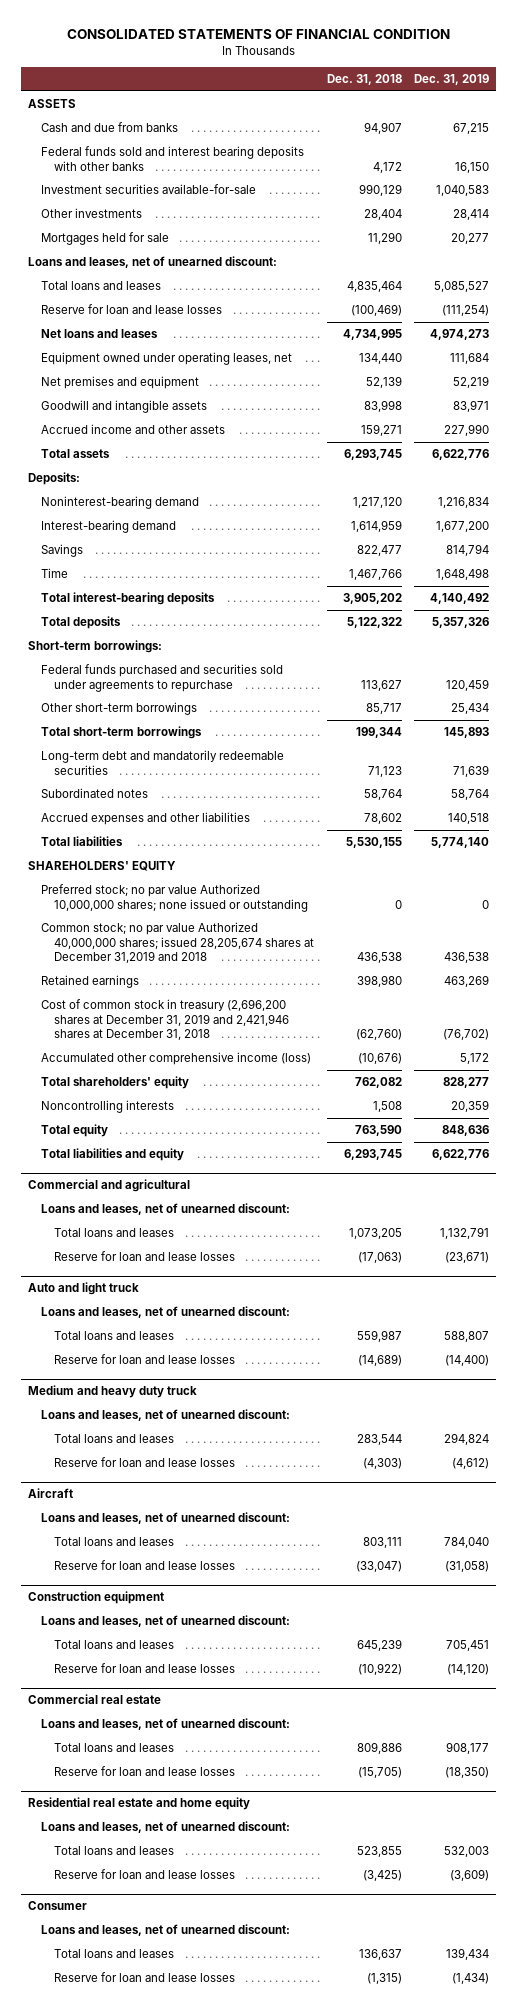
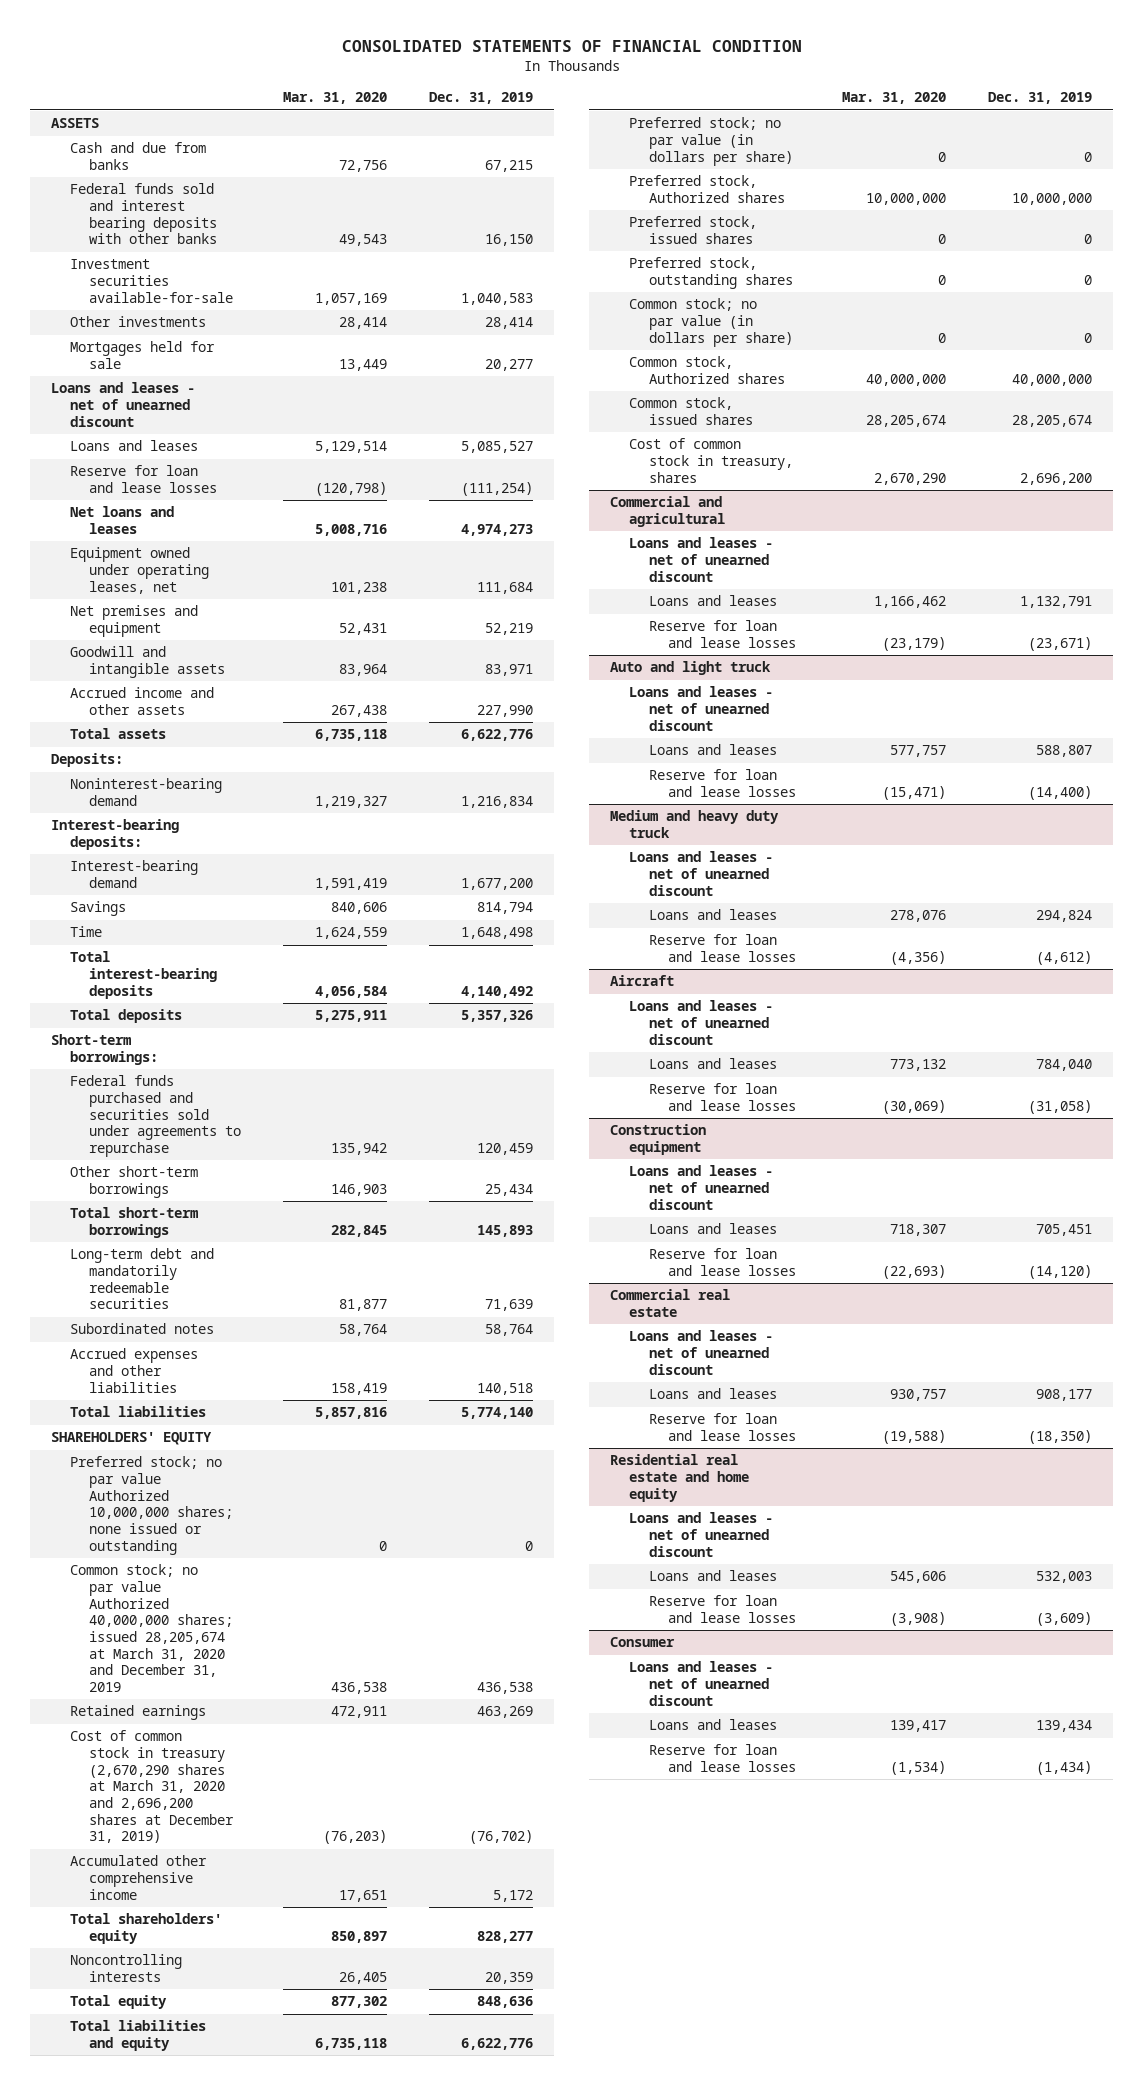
[326,74,402,86] Dec. 31, 2018 -> none
none -> [283,92,388,105] Mar. 31, 2020
[27,256,277,269] Loans and leases, net of unearned discount: -> [50,382,195,427] Loans and leases - net of unearned discount
[40,281,161,291] Total loans and leases -> [70,440,199,452] Loans and leases
none -> [50,819,179,851] Interest-bearing deposits:
[40,922,314,964] Common stock; no par value Authorized 40,000,000 shares; issued 28,205,674 shares at December 31,2019 and 2018 -> [70,1564,234,1693] Common stock; no par value Authorized 40,000,000 shares; issued 28,205,674 at March 31, 2020 and December 31, 2019
[40,999,289,1041] Cost of common stock in treasury (2,696,200 shares at December 31, 2019 and 2,421,946 shares at December 31, 2018 -> [70,1730,235,1844] Cost of common stock in treasury (2,670,290 shares at March 31, 2020 and 2,696,200 shares at December 31, 2019)
[40,1052,311,1066] Accumulated other comprehensive income (loss) -> [70,1855,208,1900] Accumulated other comprehensive income
none -> [629,117,793,166] Preferred stock; no par value (in dollars per share)
none -> [629,175,785,204] Preferred stock, Authorized shares
none -> [629,216,758,245] Preferred stock, issued shares
none -> [629,257,793,290] Preferred stock, outstanding shares
none -> [629,298,793,347] Common stock; no par value (in dollars per share)
none -> [629,356,785,385] Common stock, Authorized shares
none -> [629,397,753,426] Common stock, issued shares
none -> [629,438,793,483] Cost of common stock in treasury, shares
[40,1203,290,1216] Loans and leases, net of unearned discount: -> [629,537,774,582] Loans and leases - net of unearned discount
[53,1228,174,1238] Total loans and leases -> [648,595,777,607] Loans and leases
[40,1306,290,1319] Loans and leases, net of unearned discount: -> [629,686,774,731] Loans and leases - net of unearned discount
[53,1331,174,1341] Total loans and leases -> [648,744,777,756] Loans and leases
[40,1409,290,1422] Loans and leases, net of unearned discount: -> [629,851,774,896] Loans and leases - net of unearned discount
[53,1434,174,1444] Total loans and leases -> [648,909,777,921] Loans and leases
[40,1512,290,1525] Loans and leases, net of unearned discount: -> [629,1000,774,1045] Loans and leases - net of unearned discount
[53,1537,174,1547] Total loans and leases -> [648,1058,777,1070] Loans and leases
[40,1615,290,1628] Loans and leases, net of unearned discount: -> [629,1165,774,1210] Loans and leases - net of unearned discount
[53,1640,174,1650] Total loans and leases -> [648,1223,777,1235] Loans and leases
[40,1718,290,1731] Loans and leases, net of unearned discount: -> [629,1330,774,1375] Loans and leases - net of unearned discount
[53,1743,174,1753] Total loans and leases -> [648,1388,777,1400] Loans and leases
[40,1821,290,1834] Loans and leases, net of unearned discount: -> [629,1512,774,1557] Loans and leases - net of unearned discount
[53,1846,174,1856] Total loans and leases -> [648,1570,777,1582] Loans and leases
[40,1924,290,1937] Loans and leases, net of unearned discount: -> [629,1661,774,1706] Loans and leases - net of unearned discount
[53,1949,174,1959] Total loans and leases -> [648,1719,777,1731] Loans and leases

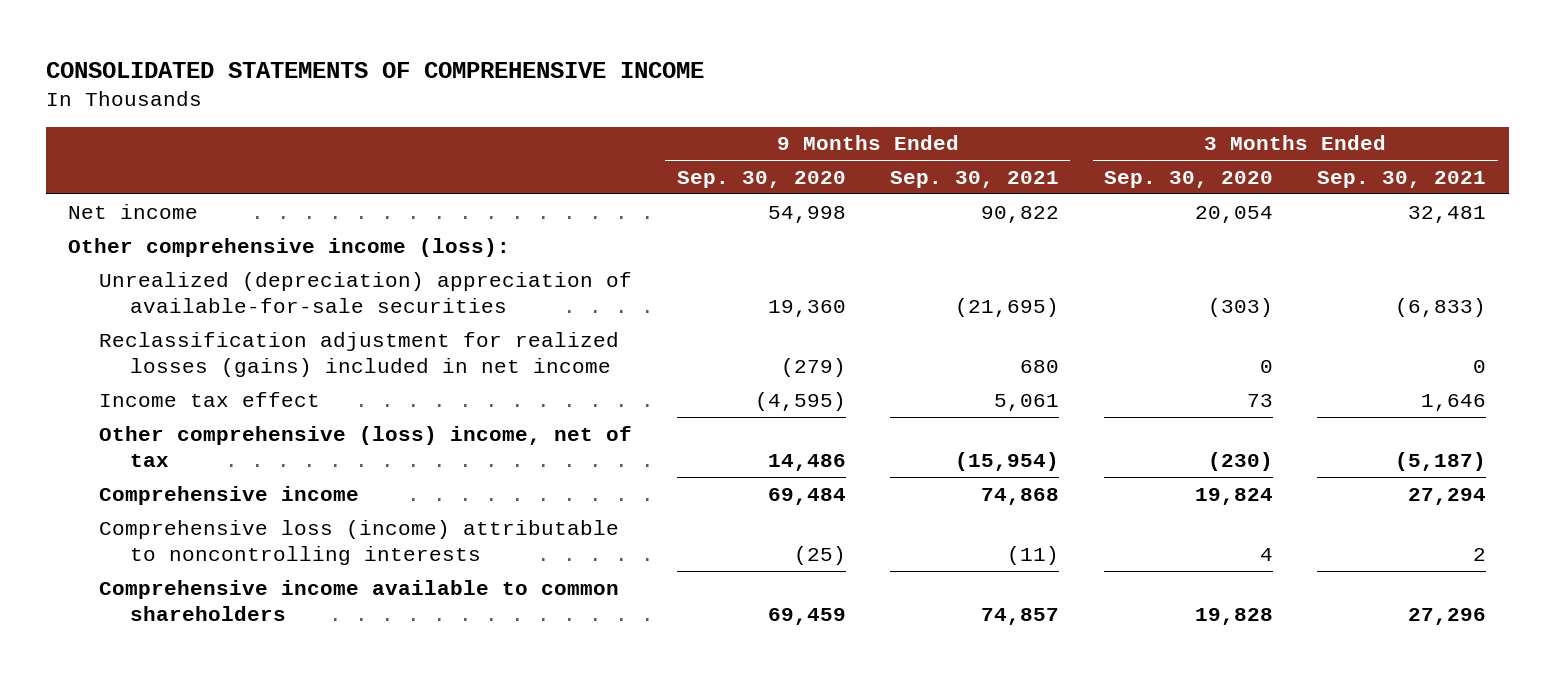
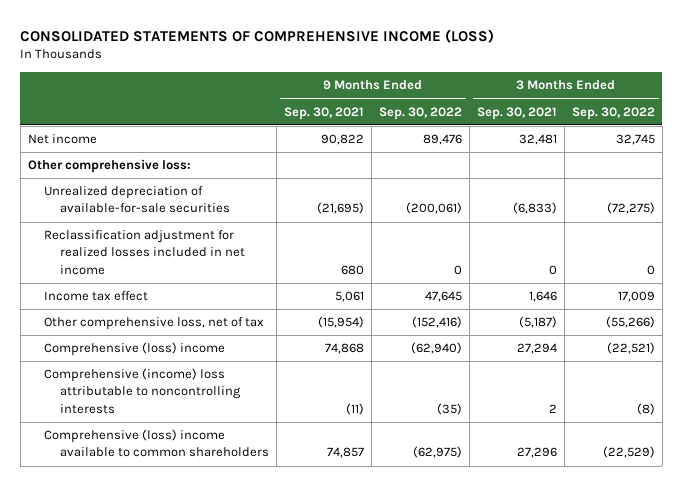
[45,61,704,78] CONSOLIDATED STATEMENTS OF COMPREHENSIVE INCOME -> [20,28,495,43] CONSOLIDATED STATEMENTS OF COMPREHENSIVE INCOME (LOSS)
[676,170,846,188] Sep. 30, 2020 -> none
[1103,170,1273,188] Sep. 30, 2020 -> none
none -> [378,106,462,120] Sep. 30, 2022
none -> [571,106,655,120] Sep. 30, 2022
[68,237,511,257] Other comprehensive income (loss): -> [27,159,191,174] Other comprehensive loss:
[98,271,632,313] Unrealized (depreciation) appreciation of available-for-sale securities -> [43,186,230,214] Unrealized depreciation of available-for-sale securities
[98,331,619,377] Reclassification adjustment for realized losses (gains) included in net income -> [43,230,245,275] Reclassification adjustment for realized losses included in net income
[98,425,632,467] Other comprehensive (loss) income, net of tax -> [43,317,264,331] Other comprehensive loss, net of tax
[98,485,359,505] Comprehensive income -> [43,342,225,357] Comprehensive (loss) income
[98,519,619,565] Comprehensive loss (income) attributable to noncontrolling interests -> [43,368,241,414] Comprehensive (income) loss attributable to noncontrolling interests
[98,579,619,621] Comprehensive income available to common shareholders -> [43,429,269,458] Comprehensive (loss) income available to common shareholders

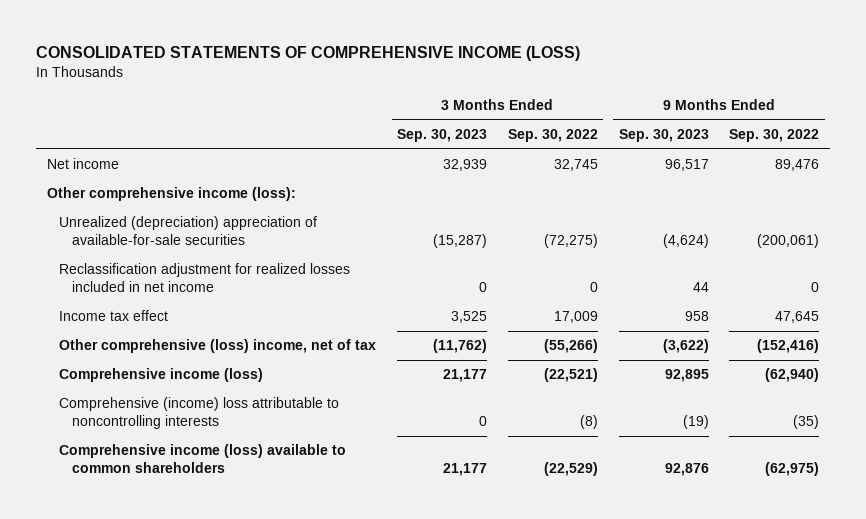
[283,106,364,120] Sep. 30, 2021 -> none
[476,106,557,120] Sep. 30, 2021 -> none
none -> [396,129,487,143] Sep. 30, 2023
none -> [618,129,709,143] Sep. 30, 2023
[27,159,191,174] Other comprehensive loss: -> [46,187,296,202] Other comprehensive income (loss):
[43,186,230,214] Unrealized depreciation of available-for-sale securities -> [59,216,318,246] Unrealized (depreciation) appreciation of available-for-sale securities
[43,317,264,331] Other comprehensive loss, net of tax -> [59,339,377,354] Other comprehensive (loss) income, net of tax
[43,342,225,357] Comprehensive (loss) income -> [59,368,264,383] Comprehensive income (loss)
[43,429,269,458] Comprehensive (loss) income available to common shareholders -> [59,444,347,474] Comprehensive income (loss) available to common shareholders

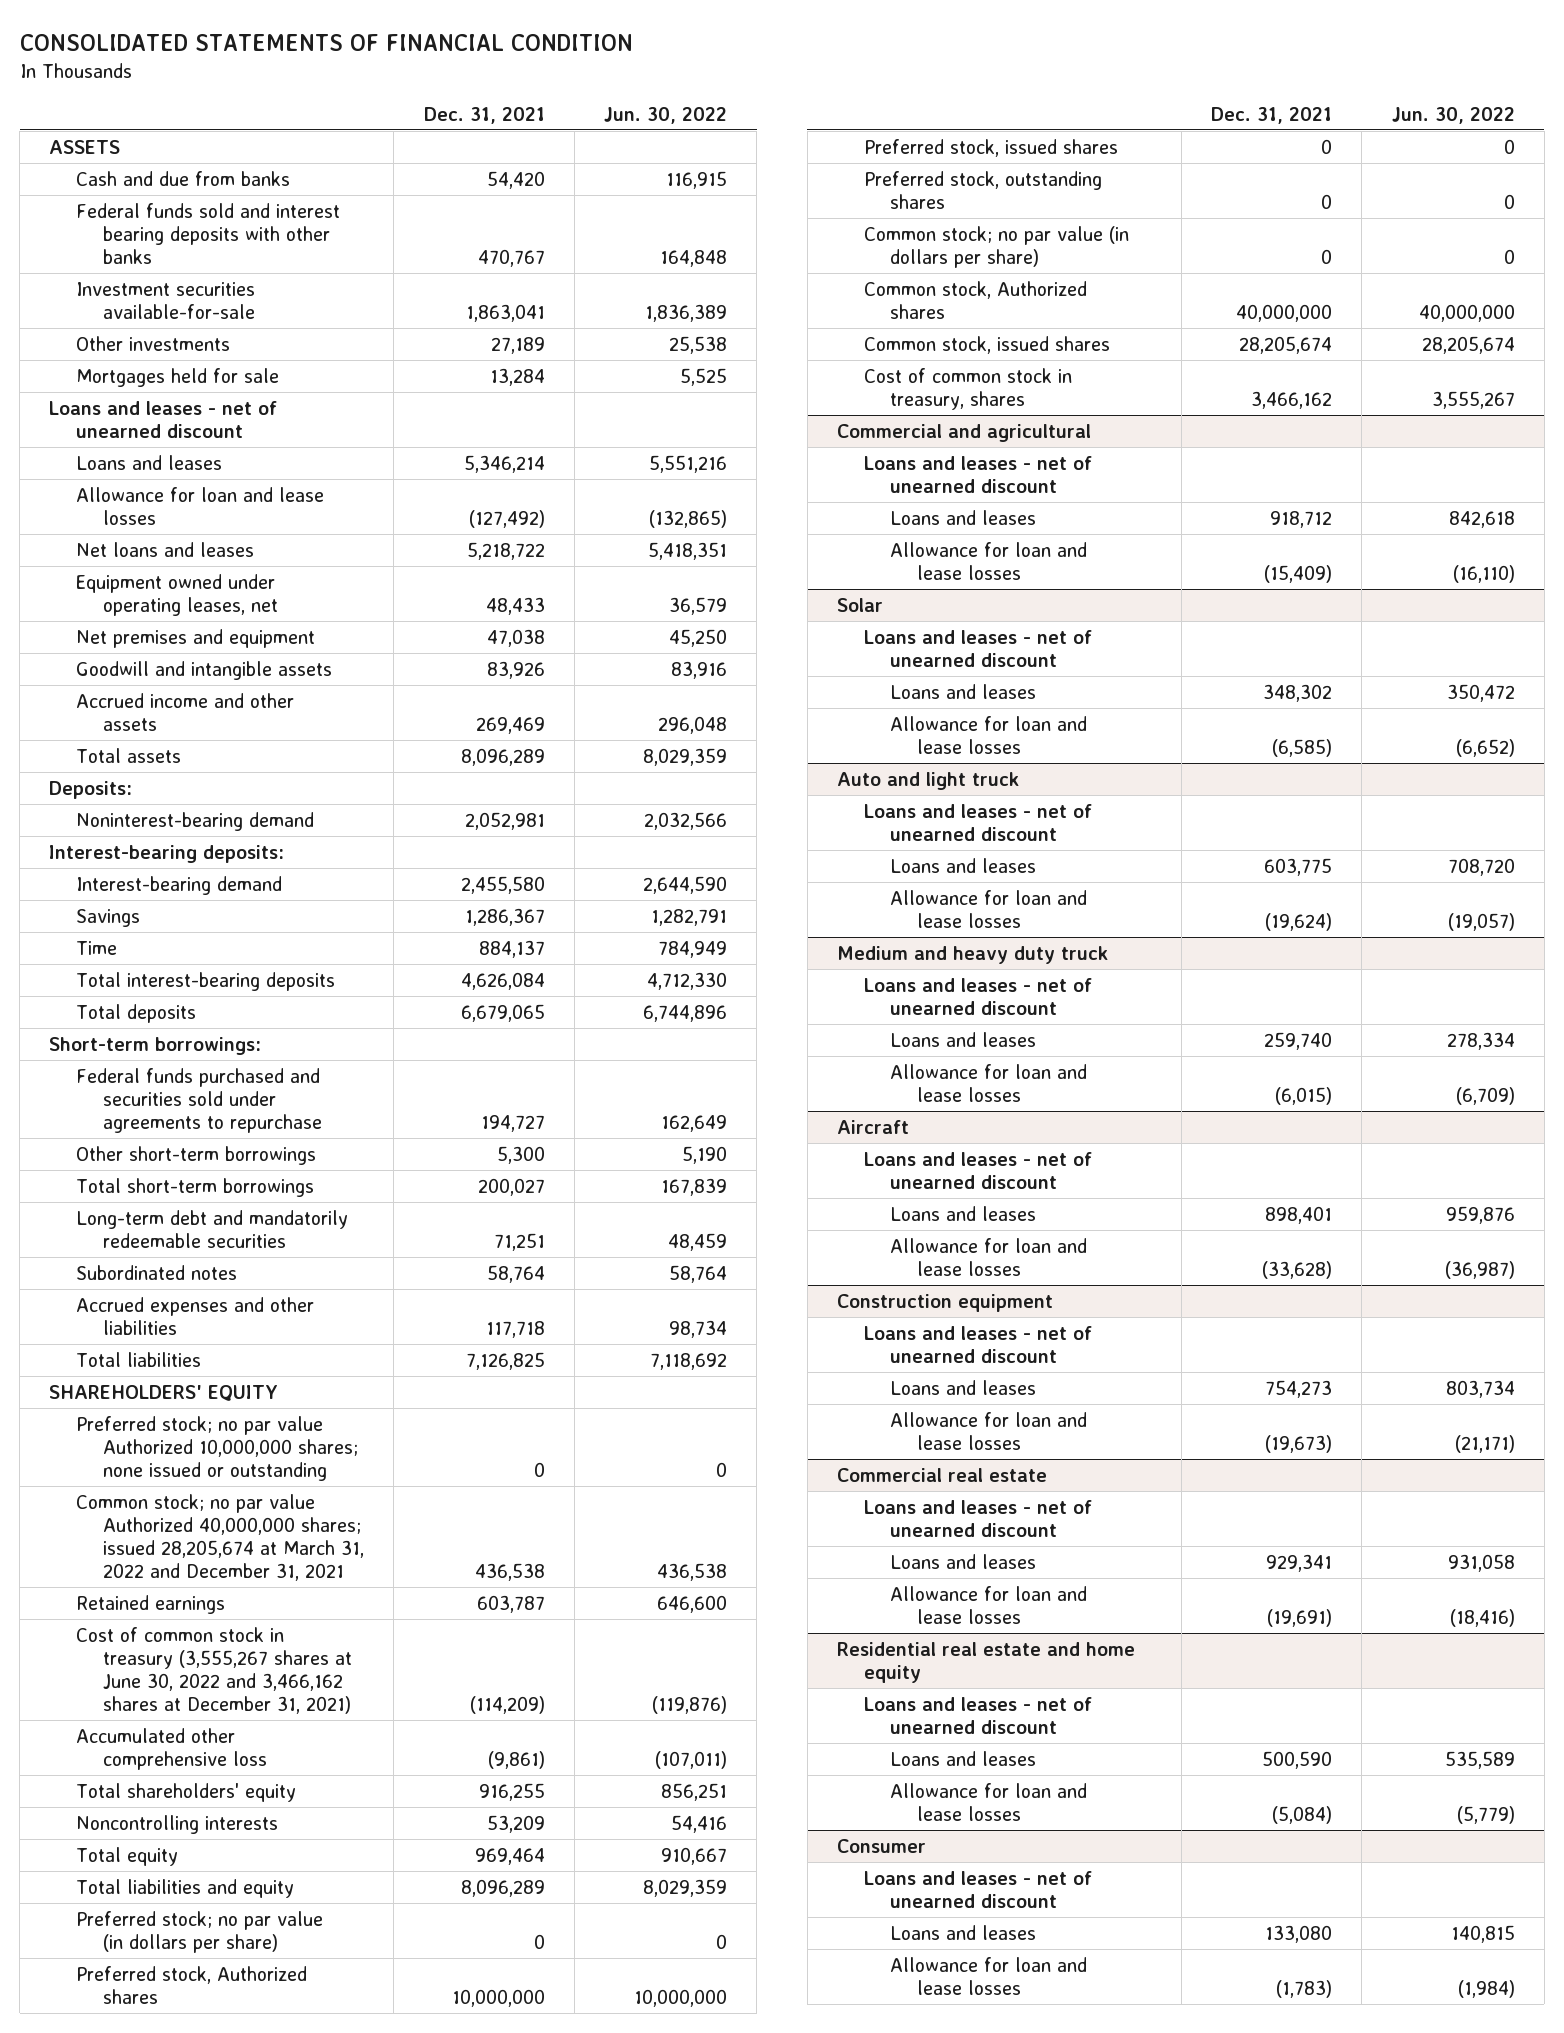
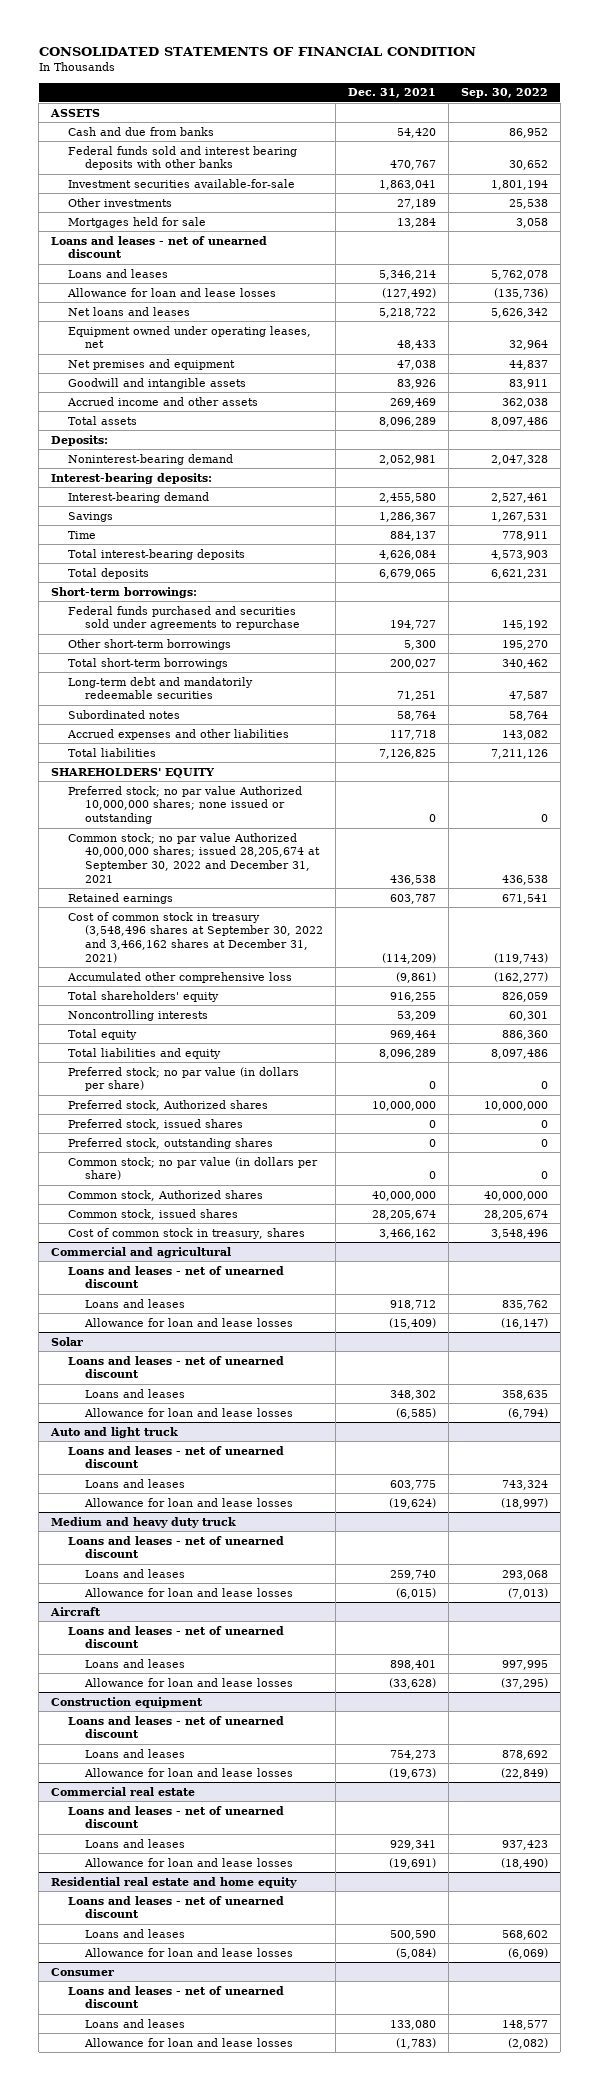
[604,106,728,124] Jun. 30, 2022 -> none
none -> [460,88,548,99] Sep. 30, 2022
[76,1493,364,1582] Common stock; no par value Authorized 40,000,000 shares; issued 28,205,674 at March 31, 2022 and December 31, 2021 -> [68,832,321,883] Common stock; no par value Authorized 40,000,000 shares; issued 28,205,674 at September 30, 2022 and December 31, 2021
[76,1626,352,1715] Cost of common stock in treasury (3,555,267 shares at June 30, 2022 and 3,466,162 shares at December 31, 2021) -> [68,911,324,963] Cost of common stock in treasury (3,548,496 shares at September 30, 2022 and 3,466,162 shares at December 31, 2021)

